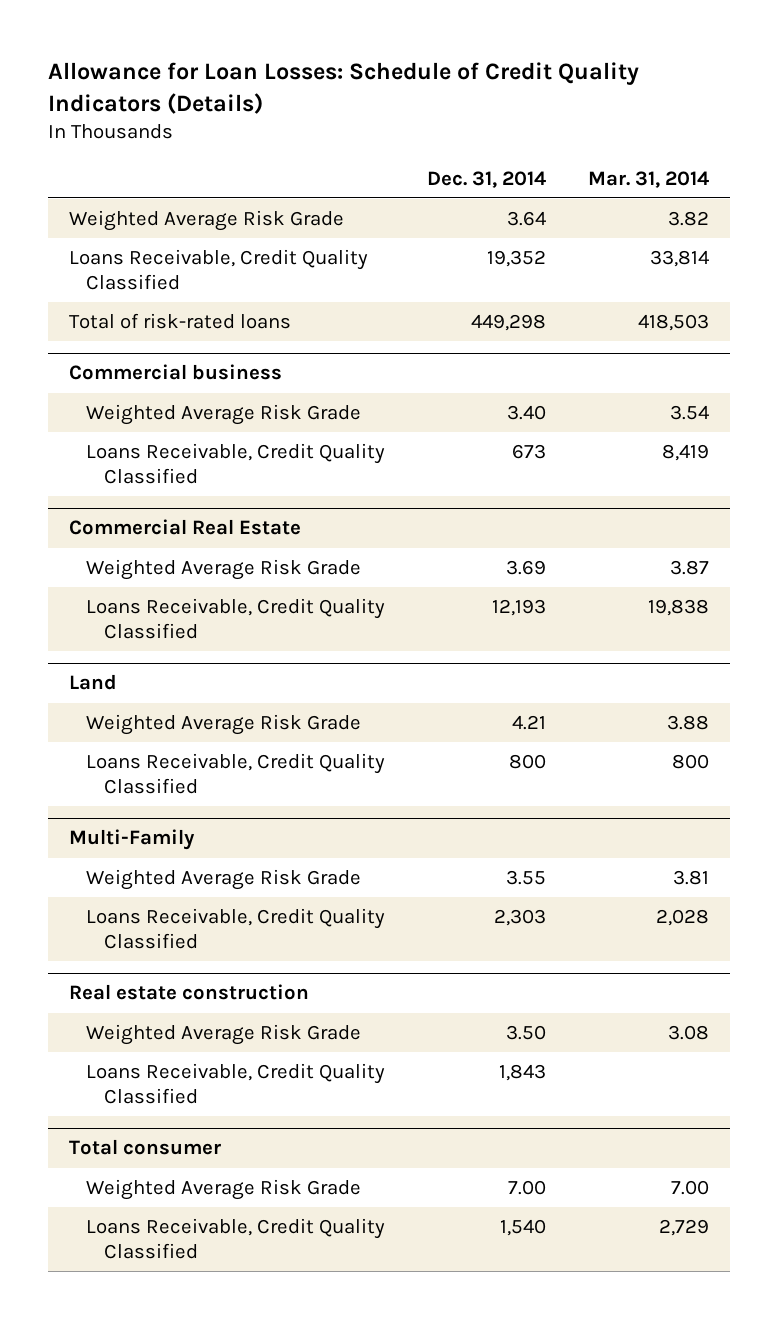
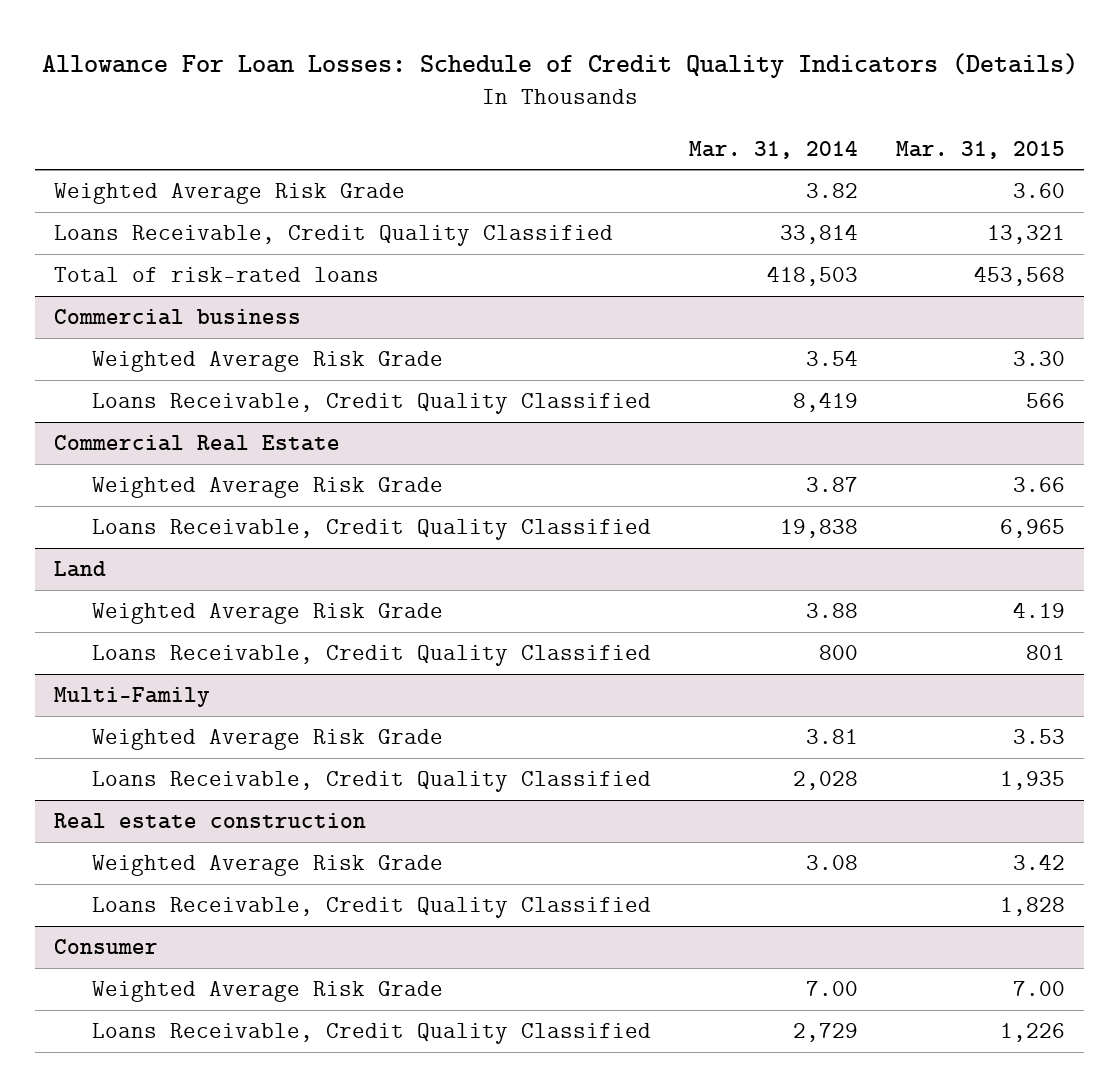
[47,62,639,114] Allowance for Loan Losses: Schedule of Credit Quality Indicators (Details) -> [41,52,1078,78] Allowance For Loan Losses: Schedule of Credit Quality Indicators (Details)
[427,170,547,188] Dec. 31, 2014 -> none
none -> [896,140,1066,159] Mar. 31, 2015
[68,1139,221,1156] Total consumer -> [54,939,159,955] Consumer

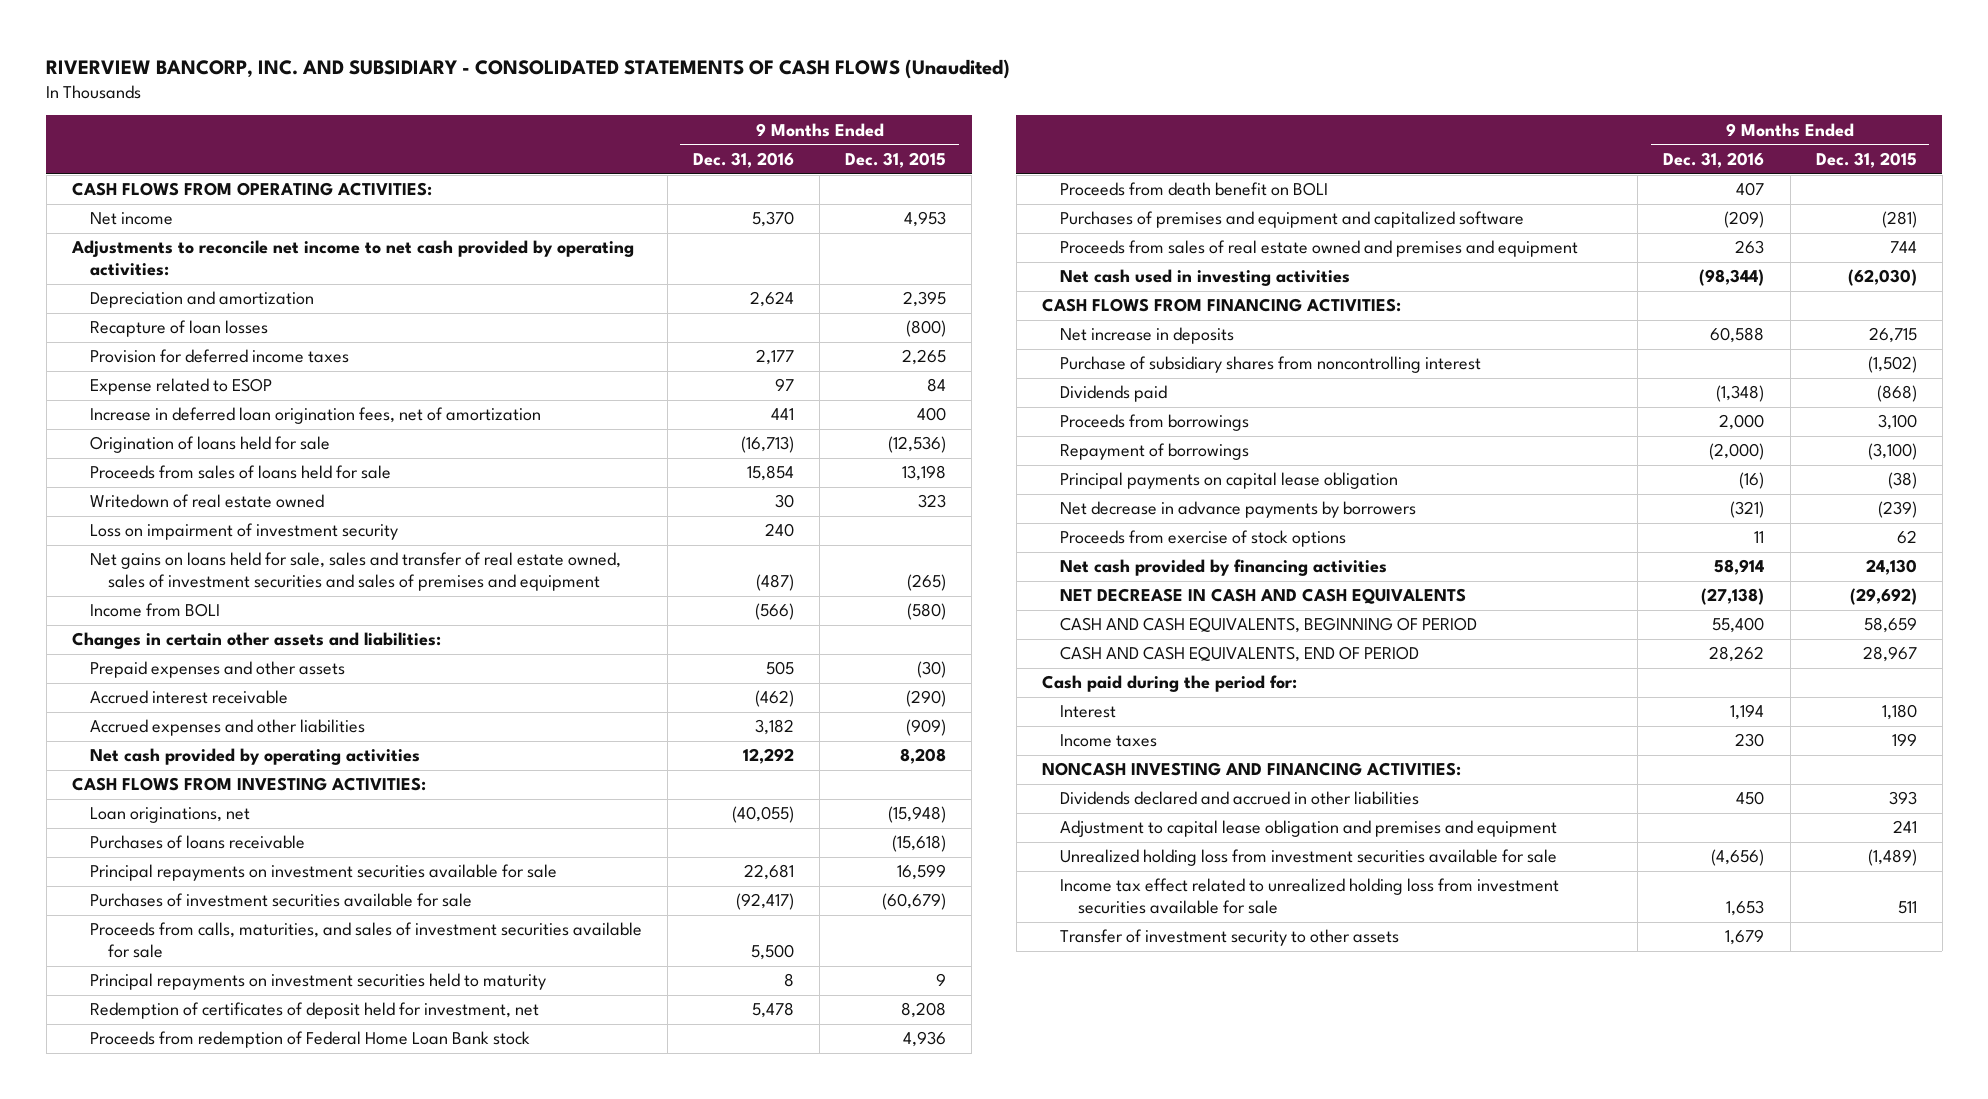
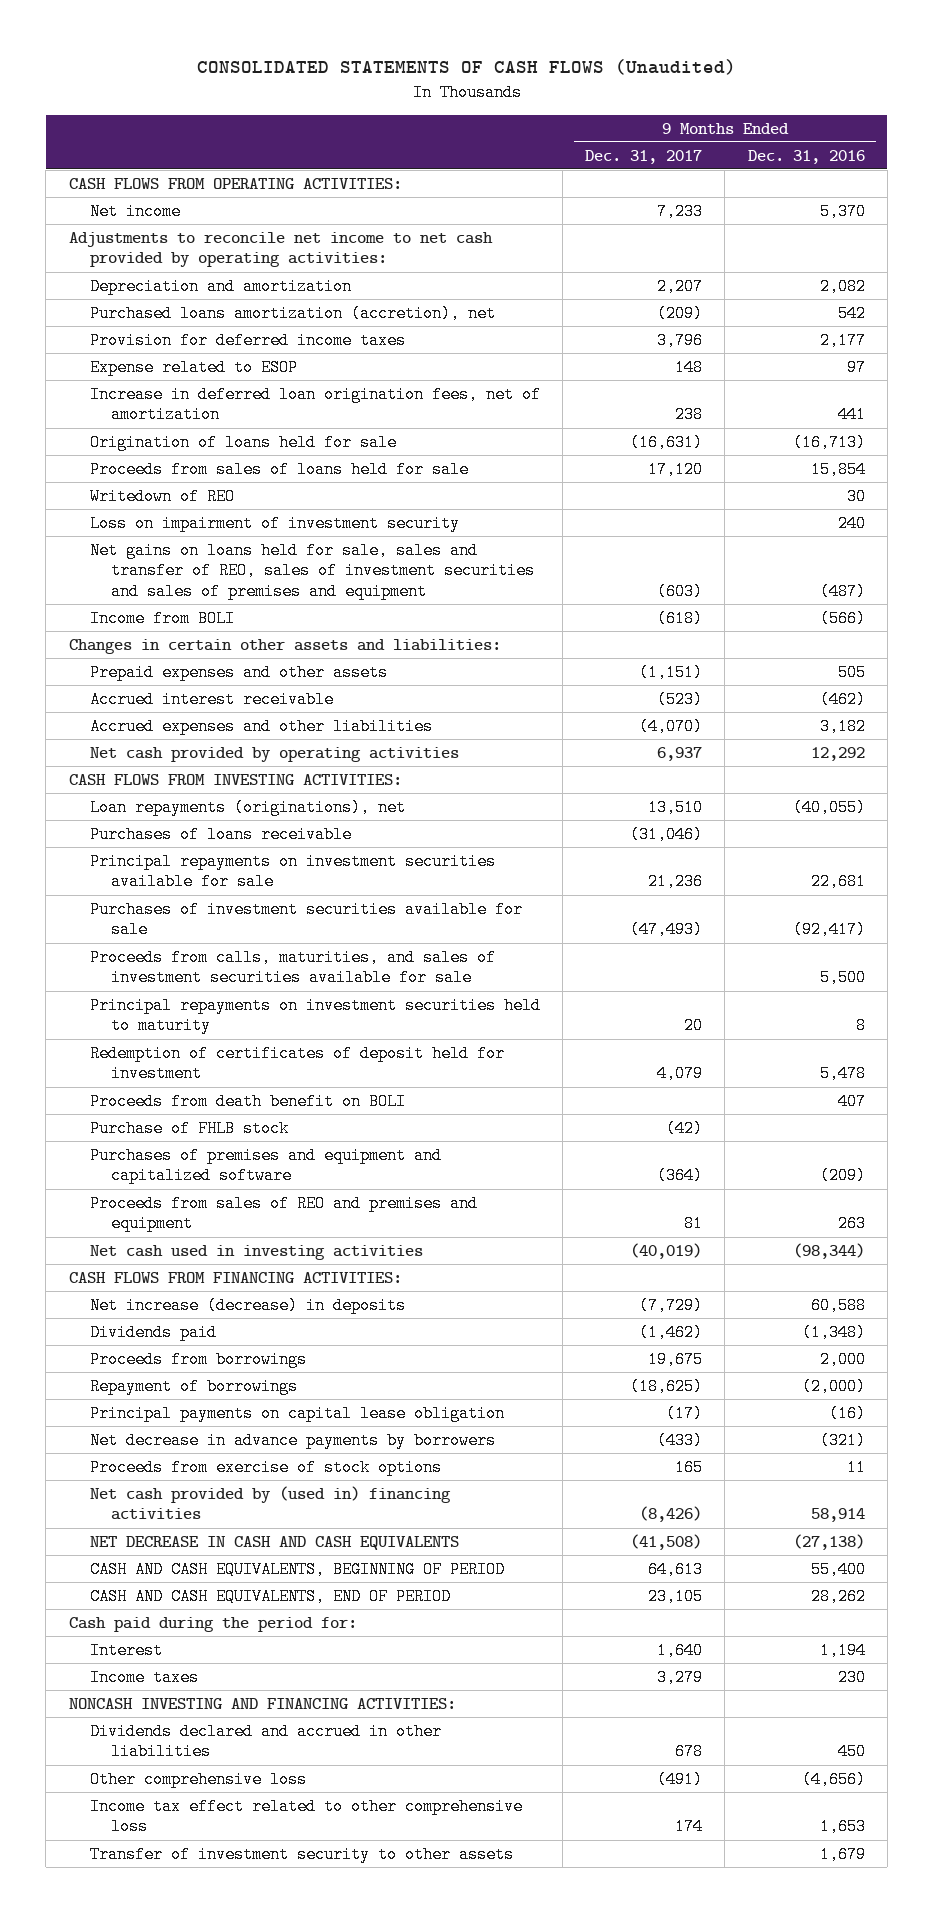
[46,58,1011,79] RIVERVIEW BANCORP, INC. AND SUBSIDIARY - CONSOLIDATED STATEMENTS OF CASH FLOWS (Unaudited) -> [196,59,736,76] CONSOLIDATED STATEMENTS OF CASH FLOWS (Unaudited)
[845,152,947,169] Dec. 31, 2015 -> none
none -> [585,149,703,164] Dec. 31, 2017
[89,320,268,338] Recapture of loan losses -> none
[750,291,795,308] 2,624 -> [819,277,866,295] 2,082
none -> [89,304,496,322] Purchased loans amortization (accretion), net
[89,494,324,509] Writedown of real estate owned -> [89,487,235,505] Writedown of REO
[89,552,621,592] Net gains on loans held for sale, sales and transfer of real estate owned, sales of investment securities and sales of premises and equipment -> [89,541,535,600] Net gains on loans held for sale, sales and transfer of REO, sales of investment securities and sales of premises and equipment
[89,807,250,824] Loan originations, net -> [89,798,406,816] Loan repayments (originations), net
[89,1031,530,1049] Proceeds from redemption of Federal Home Loan Bank stock -> none
[89,1002,539,1020] Redemption of certificates of deposit held for investment, net -> [89,1044,505,1083] Redemption of certificates of deposit held for investment
none -> [89,1119,289,1137] Purchase of FHLB stock
[1060,240,1579,258] Proceeds from sales of real estate owned and premises and equipment -> [89,1194,478,1233] Proceeds from sales of REO and premises and equipment
[1060,356,1482,374] Purchase of subsidiary shares from noncontrolling interest -> none
[1060,327,1235,345] Net increase in deposits -> [89,1296,406,1314] Net increase (decrease) in deposits
[1060,559,1388,577] Net cash provided by financing activities -> [89,1485,451,1521] Net cash provided by (used in) financing activities
[1060,820,1558,838] Adjustment to capital lease obligation and premises and equipment -> none
[1060,849,1558,867] Unrealized holding loss from investment securities available for sale -> [89,1770,307,1788] Other comprehensive loss
[1060,878,1560,915] Income tax effect related to unrealized holding loss from investment securities available for sale -> [89,1797,523,1836] Income tax effect related to other comprehensive loss

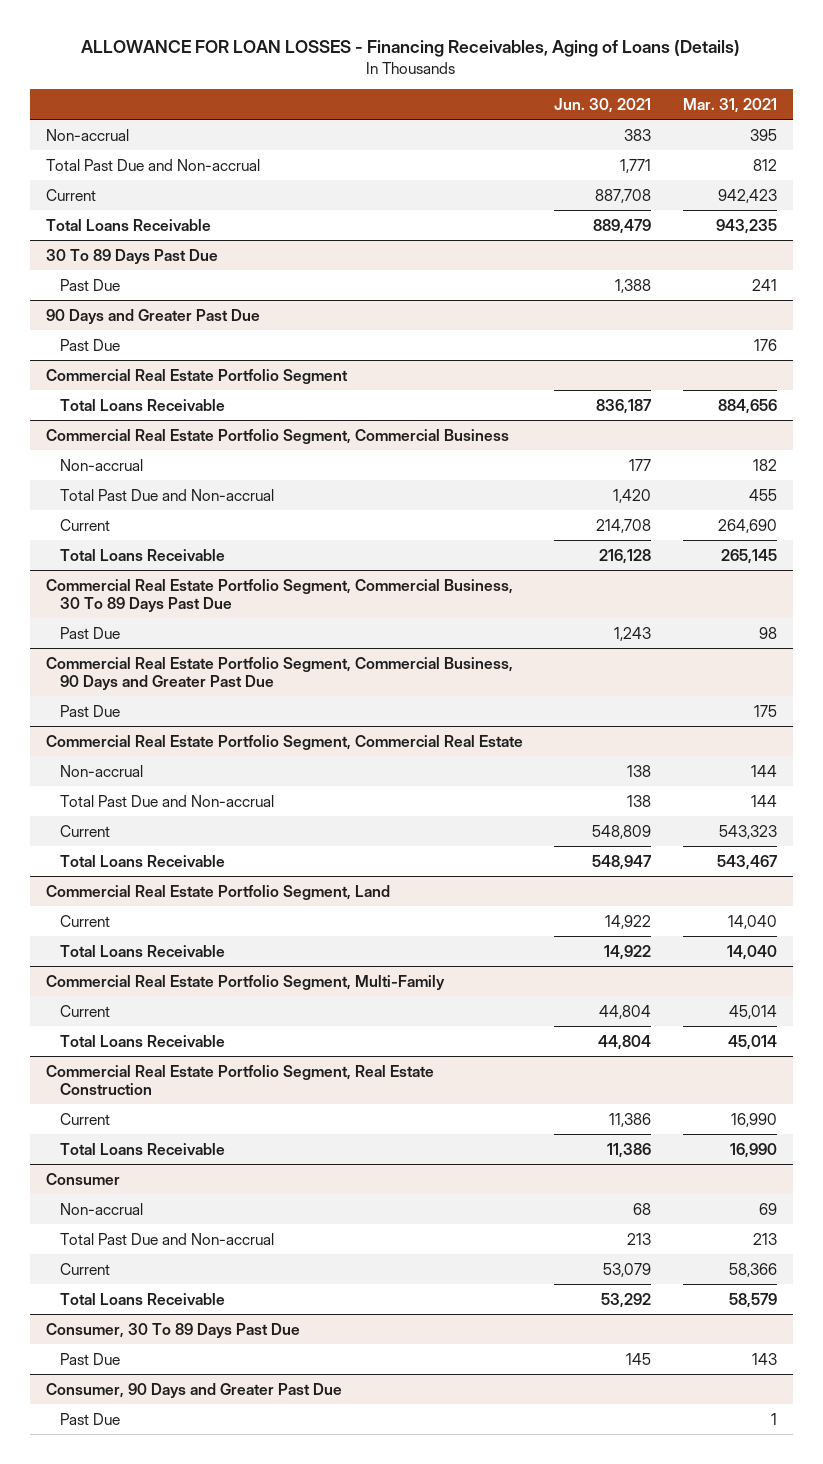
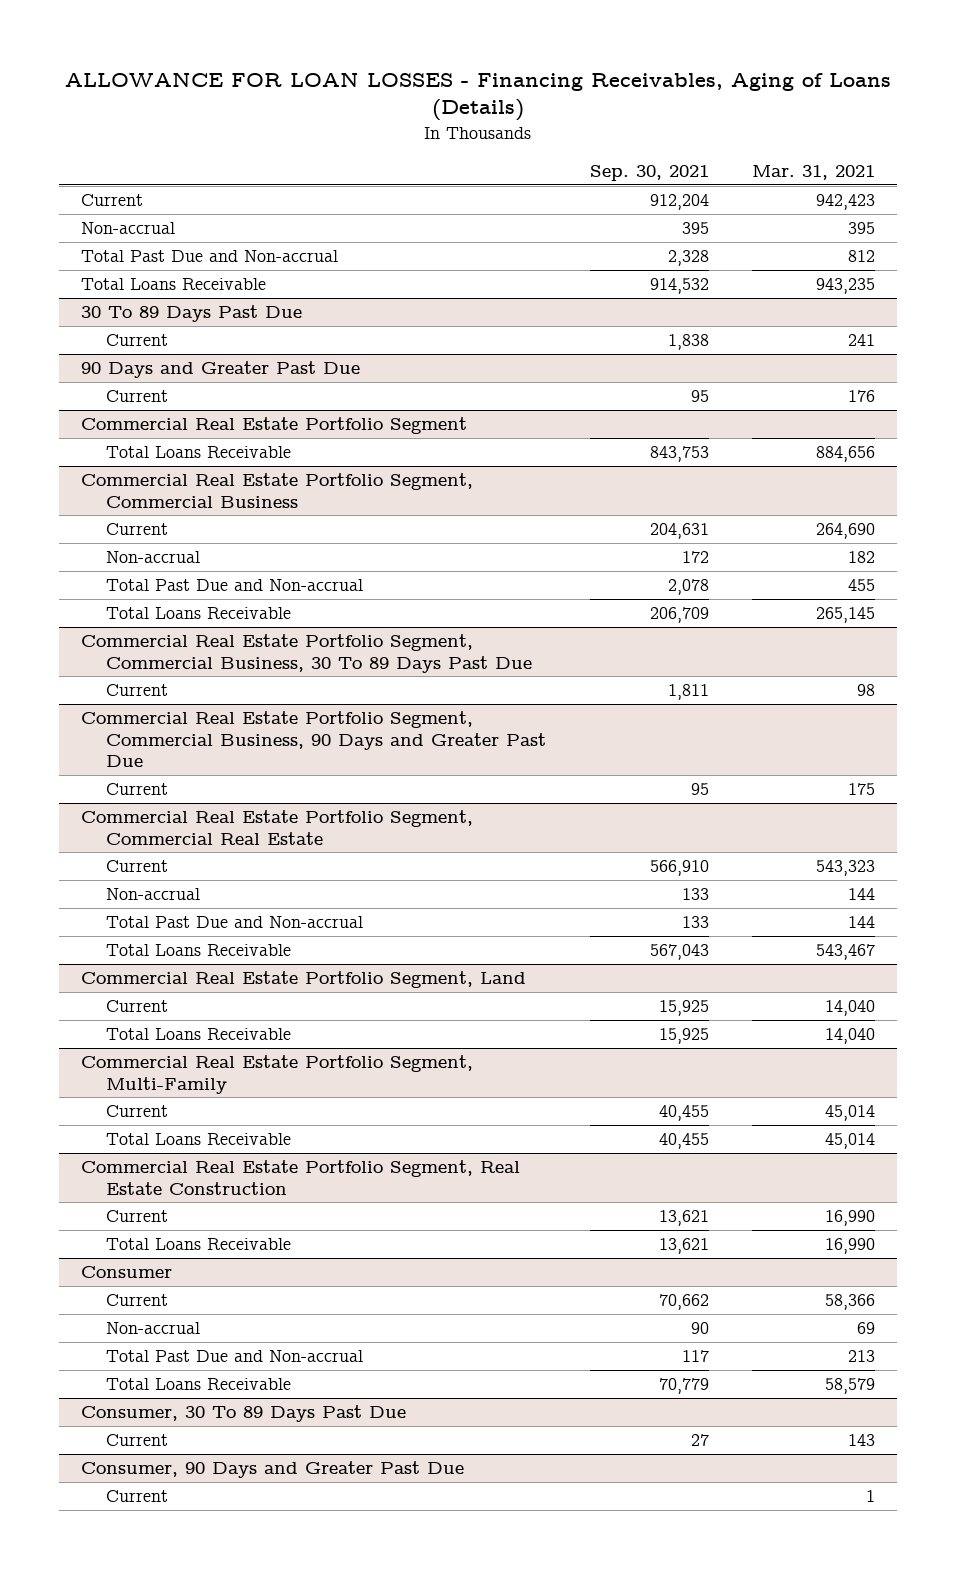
[554,97,652,113] Jun. 30, 2021 -> none
none -> [589,164,709,181] Sep. 30, 2021
[45,188,96,201] Current -> [80,194,143,207] Current
[60,278,121,291] Past Due -> [106,334,169,347] Current
[60,338,121,351] Past Due -> [106,390,169,403] Current
[60,518,111,531] Current -> [106,523,169,536] Current
[60,626,121,639] Past Due -> none
none -> [106,684,169,697] Current
[60,704,121,717] Past Due -> [106,783,169,796] Current
[60,824,111,837] Current -> [106,860,169,873] Current
[60,1262,111,1275] Current -> [106,1294,169,1307] Current
[60,1352,121,1365] Past Due -> [106,1434,169,1447] Current
[60,1412,121,1425] Past Due -> none
none -> [106,1490,169,1503] Current

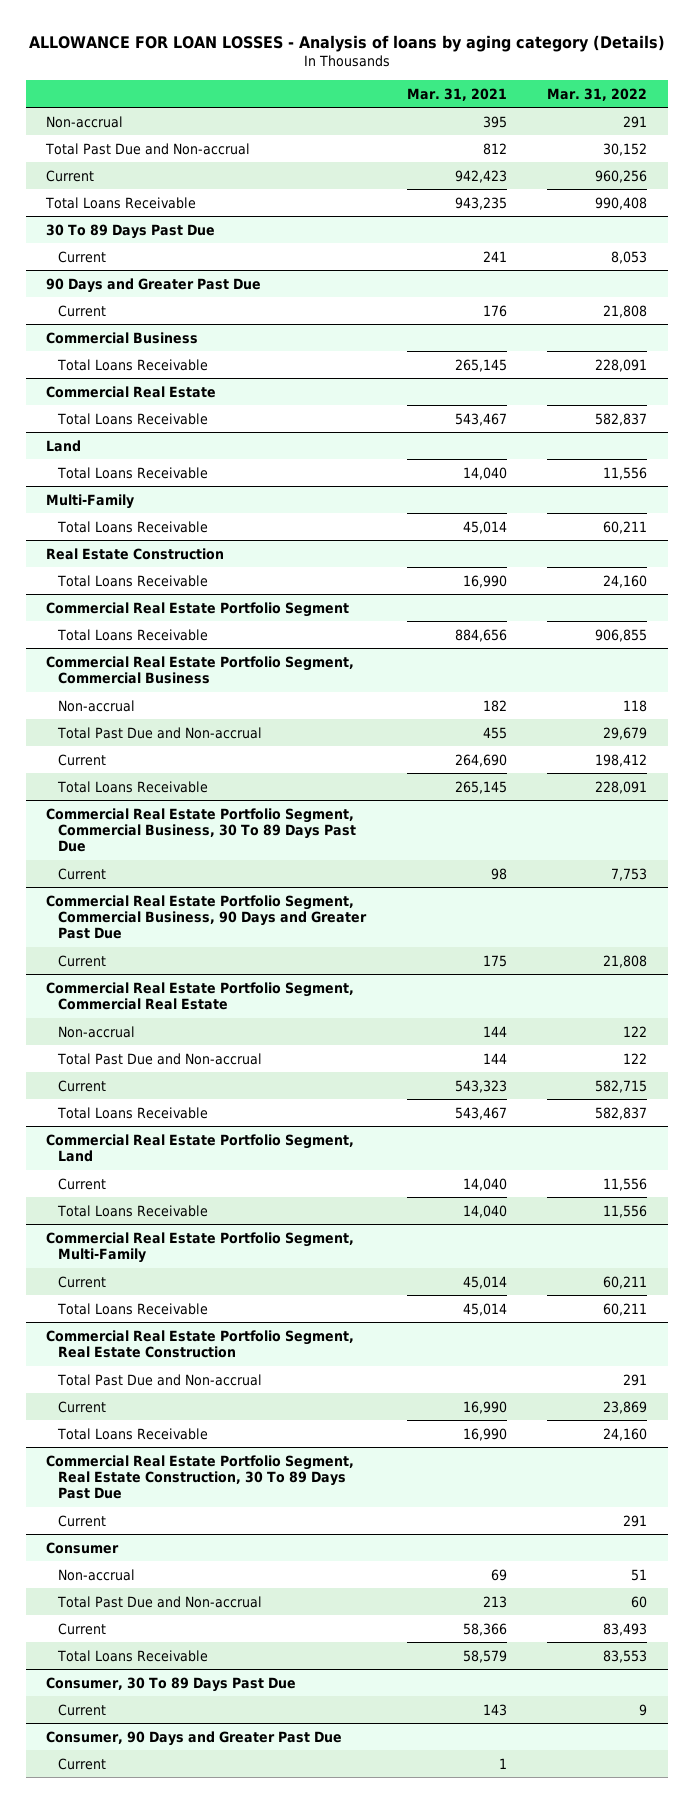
[65,71,892,122] ALLOWANCE FOR LOAN LOSSES - Financing Receivables, Aging of Loans (Details) -> [28,34,665,52] ALLOWANCE FOR LOAN LOSSES - Analysis of loans by aging category (Details)
[589,164,709,181] Sep. 30, 2021 -> none
none -> [547,87,648,101] Mar. 31, 2022
[80,194,143,207] Current -> [46,169,95,182] Current
none -> [46,331,199,344] Commercial Business
none -> [56,358,208,371] Total Loans Receivable
none -> [46,385,217,398] Commercial Real Estate
none -> [56,412,208,425] Total Loans Receivable
none -> [46,439,82,452] Land
none -> [56,466,208,479] Total Loans Receivable
none -> [46,493,135,509] Multi-Family
none -> [56,520,208,533] Total Loans Receivable
none -> [46,547,225,560] Real Estate Construction
none -> [56,574,208,587] Total Loans Receivable
[106,523,169,536] Current -> [57,753,106,766] Current
[106,860,169,873] Current -> [57,1079,106,1092] Current
none -> [56,1373,262,1386] Total Past Due and Non-accrual
none -> [46,1454,355,1500] Commercial Real Estate Portfolio Segment, Real Estate Construction, 30 To 89 Days Past Due
none -> [57,1514,106,1527] Current
[106,1294,169,1307] Current -> [57,1622,106,1635] Current

